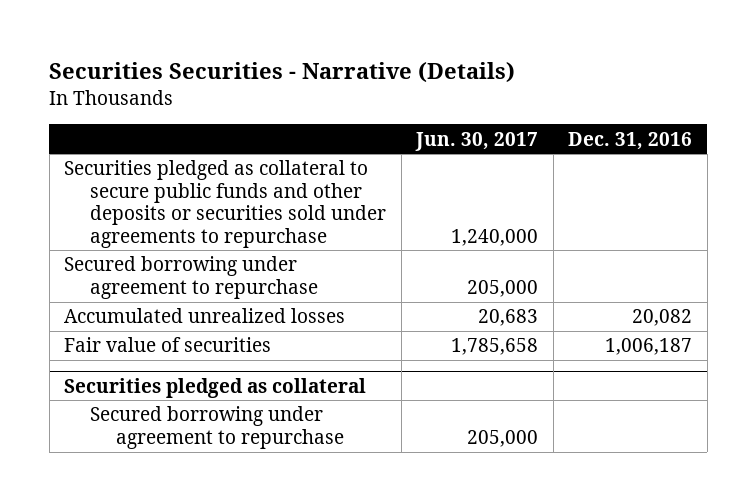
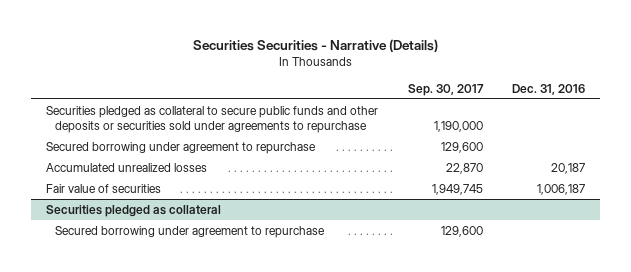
[415,131,539,151] Jun. 30, 2017 -> none
none -> [407,83,484,96] Sep. 30, 2017
[632,309,693,327] 20,082 -> [551,162,586,174] 20,187

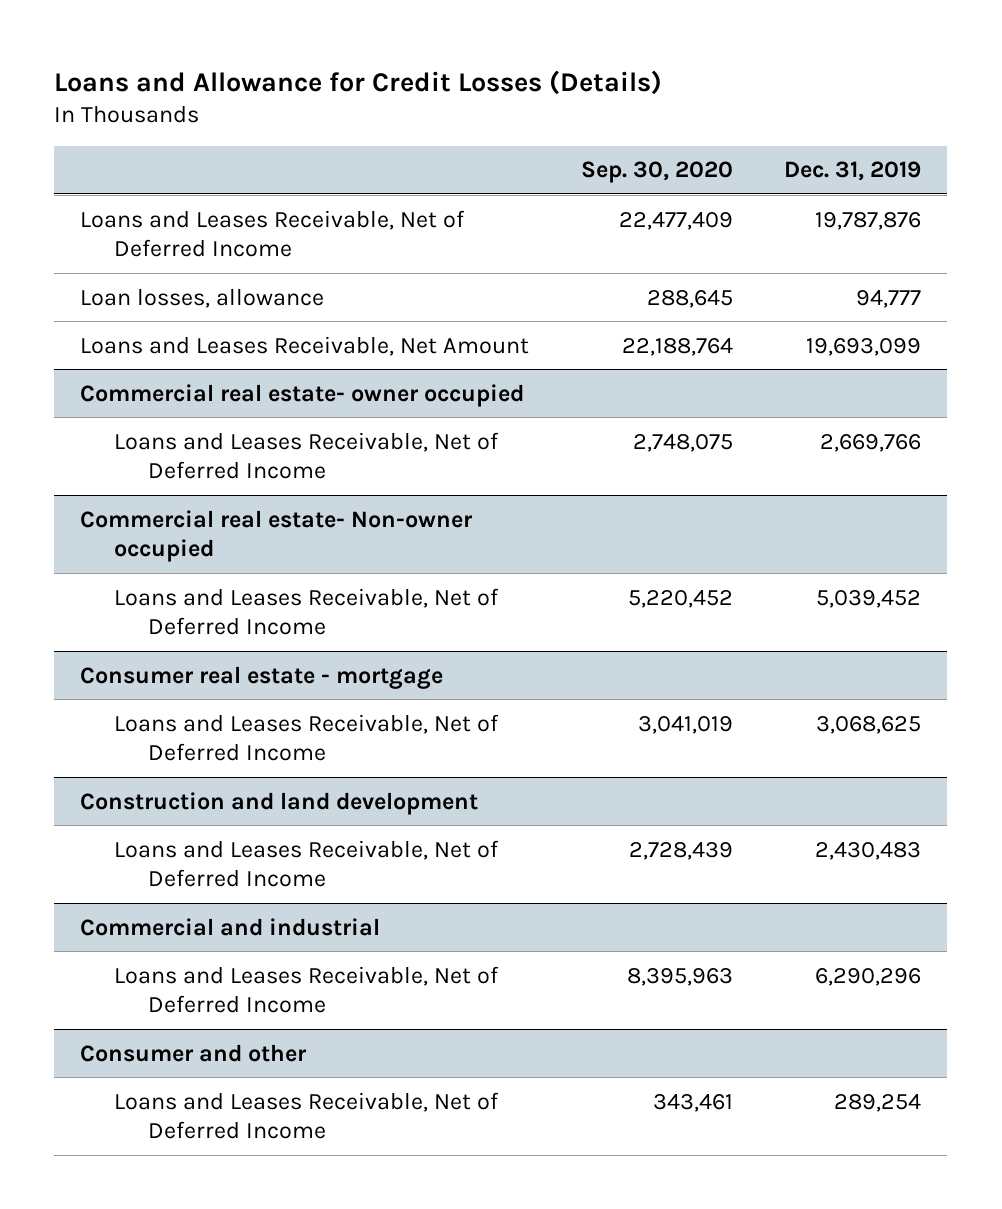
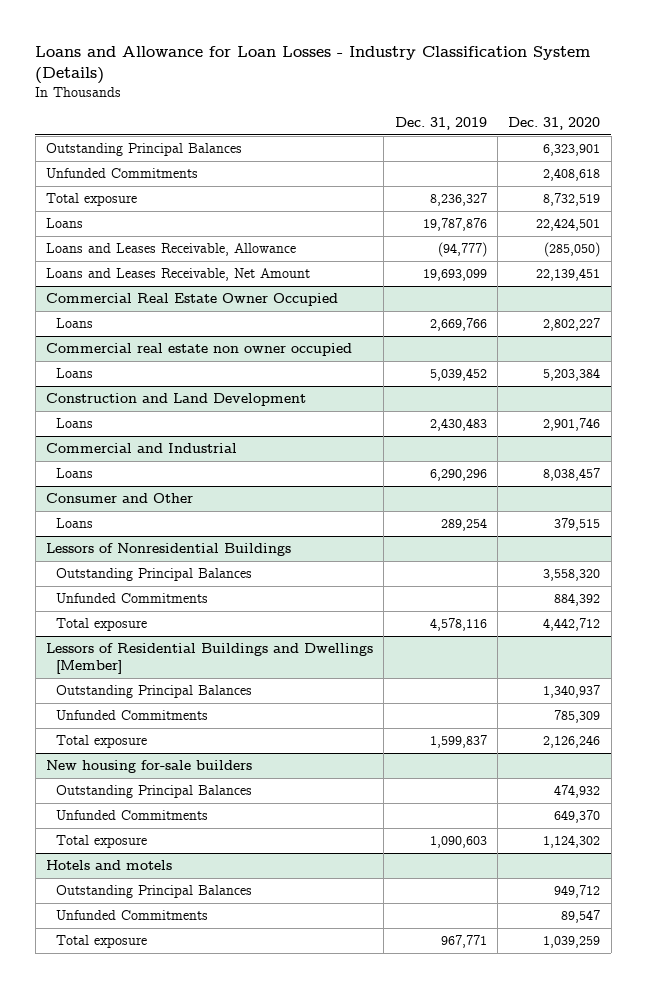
[54,69,663,95] Loans and Allowance for Credit Losses (Details) -> [35,45,591,84] Loans and Allowance for Loan Losses - Industry Classification System (Details)
[580,161,733,184] Sep. 30, 2020 -> none
none -> [508,117,601,131] Dec. 31, 2020
none -> [46,143,243,157] Outstanding Principal Balances
none -> [46,168,199,179] Unfunded Commitments
none -> [46,193,138,207] Total exposure
[80,209,466,258] Loans and Leases Receivable, Net of Deferred Income -> [46,218,84,229] Loans
[80,287,325,308] Loan losses, allowance -> [46,243,297,257] Loans and Leases Receivable, Allowance
[856,289,922,308] 94,777 -> [437,242,487,258] (94,777)
[80,665,444,689] Consumer real estate - mortgage -> none
[114,713,500,762] Loans and Leases Receivable, Net of Deferred Income -> none
[80,383,525,407] Commercial real estate- owner occupied -> [46,293,339,307] Commercial Real Estate Owner Occupied
[114,431,500,480] Loans and Leases Receivable, Net of Deferred Income -> [56,318,94,329] Loans
[80,509,474,563] Commercial real estate- Non-owner occupied -> [46,343,353,357] Commercial real estate non owner occupied
[114,587,500,636] Loans and Leases Receivable, Net of Deferred Income -> [56,368,94,379] Loans
[80,791,479,815] Construction and land development -> [46,393,307,407] Construction and Land Development
[114,839,500,888] Loans and Leases Receivable, Net of Deferred Income -> [56,418,94,429] Loans
[80,917,381,936] Commercial and industrial -> [46,443,238,454] Commercial and Industrial
[114,965,500,1014] Loans and Leases Receivable, Net of Deferred Income -> [56,468,94,479] Loans
[80,1043,308,1062] Consumer and other -> [46,493,194,504] Consumer and Other
[114,1091,500,1140] Loans and Leases Receivable, Net of Deferred Income -> [56,518,94,529] Loans
none -> [46,543,292,557] Lessors of Nonresidential Buildings
none -> [56,568,253,582] Outstanding Principal Balances
none -> [56,593,209,604] Unfunded Commitments
none -> [56,618,148,632] Total exposure
none -> [46,643,374,675] Lessors of Residential Buildings and Dwellings [Member]
none -> [56,685,253,699] Outstanding Principal Balances
none -> [56,710,209,721] Unfunded Commitments
none -> [56,735,148,749] Total exposure
none -> [46,760,253,774] New housing for-sale builders
none -> [56,785,253,799] Outstanding Principal Balances
none -> [56,810,209,821] Unfunded Commitments
none -> [56,835,148,849] Total exposure
none -> [46,860,173,871] Hotels and motels
none -> [56,885,253,899] Outstanding Principal Balances
none -> [56,910,209,921] Unfunded Commitments
none -> [56,935,148,949] Total exposure

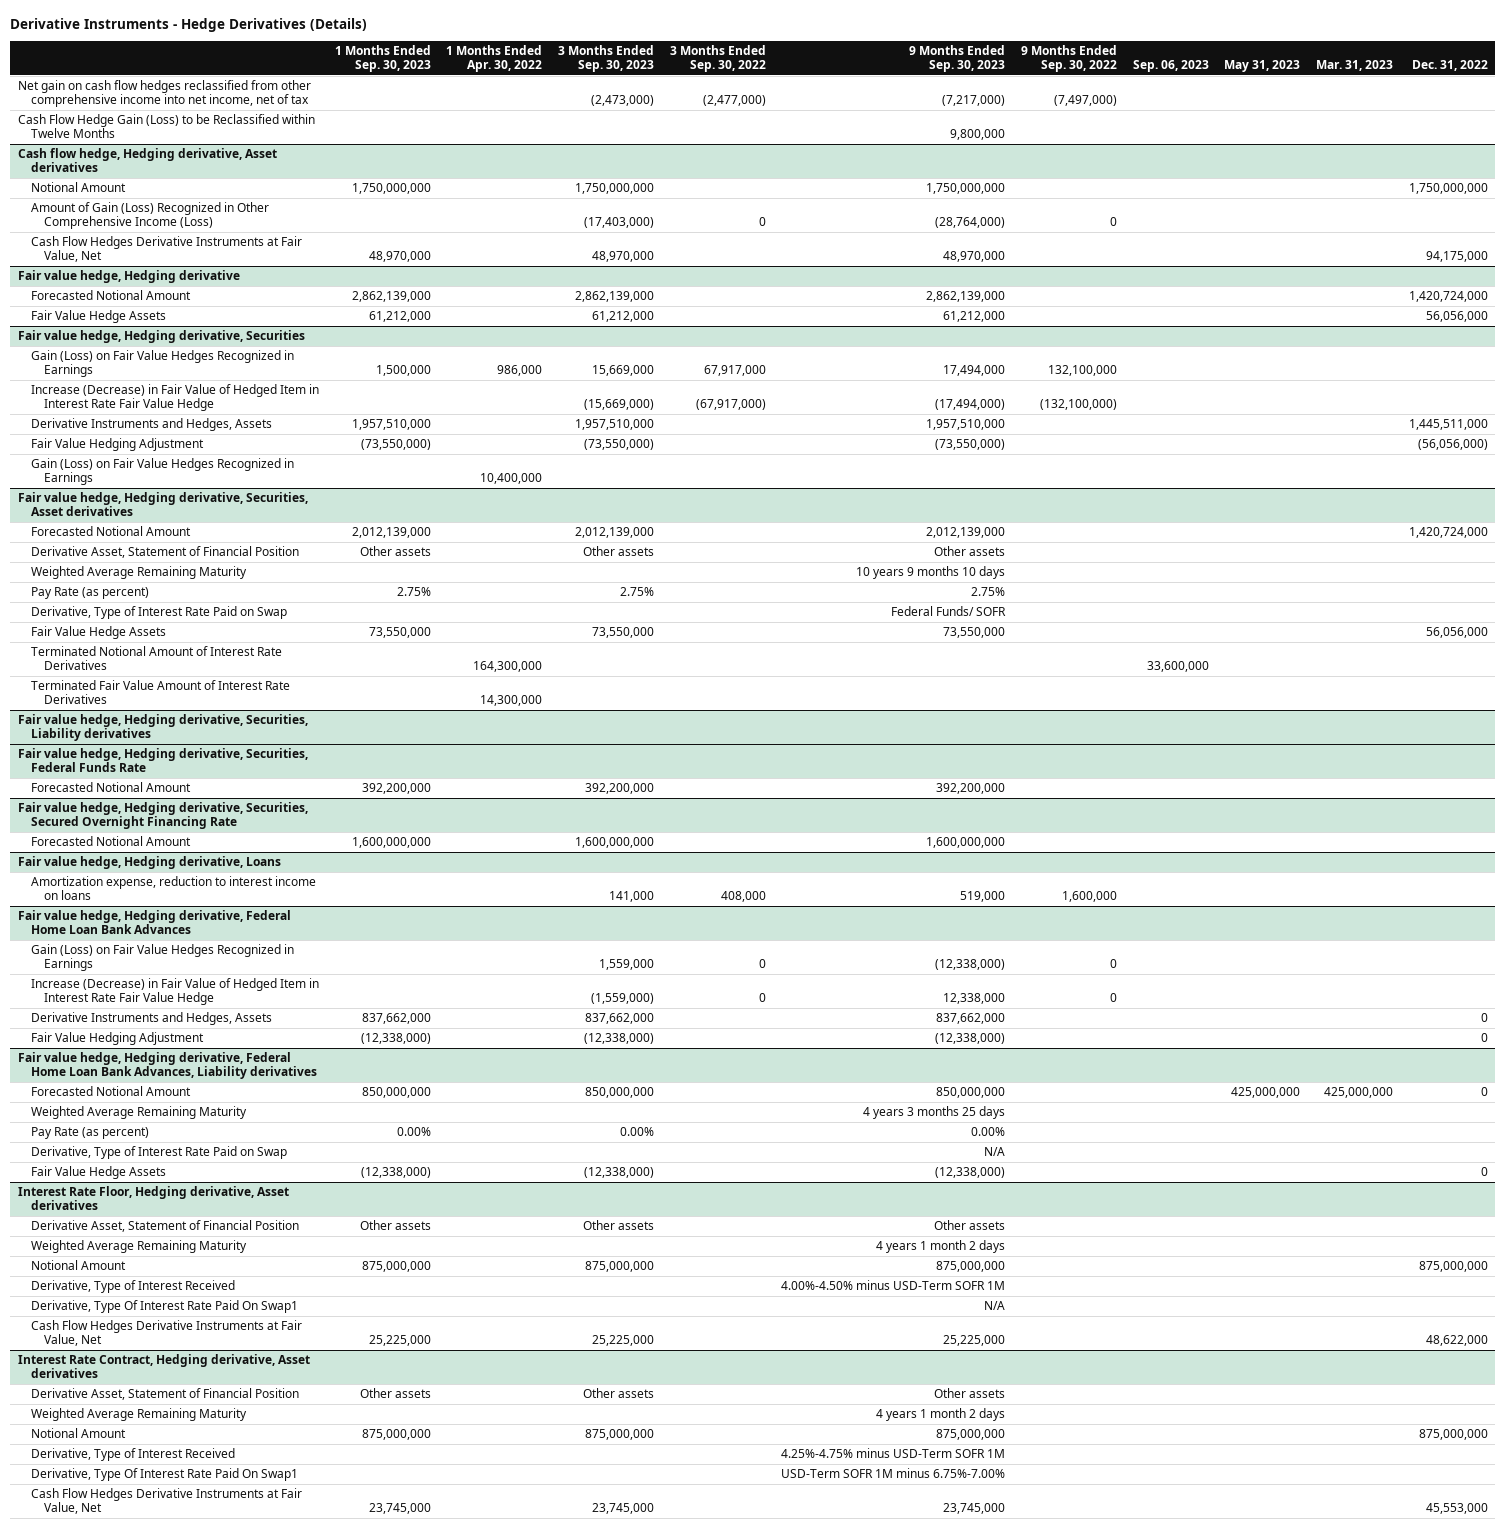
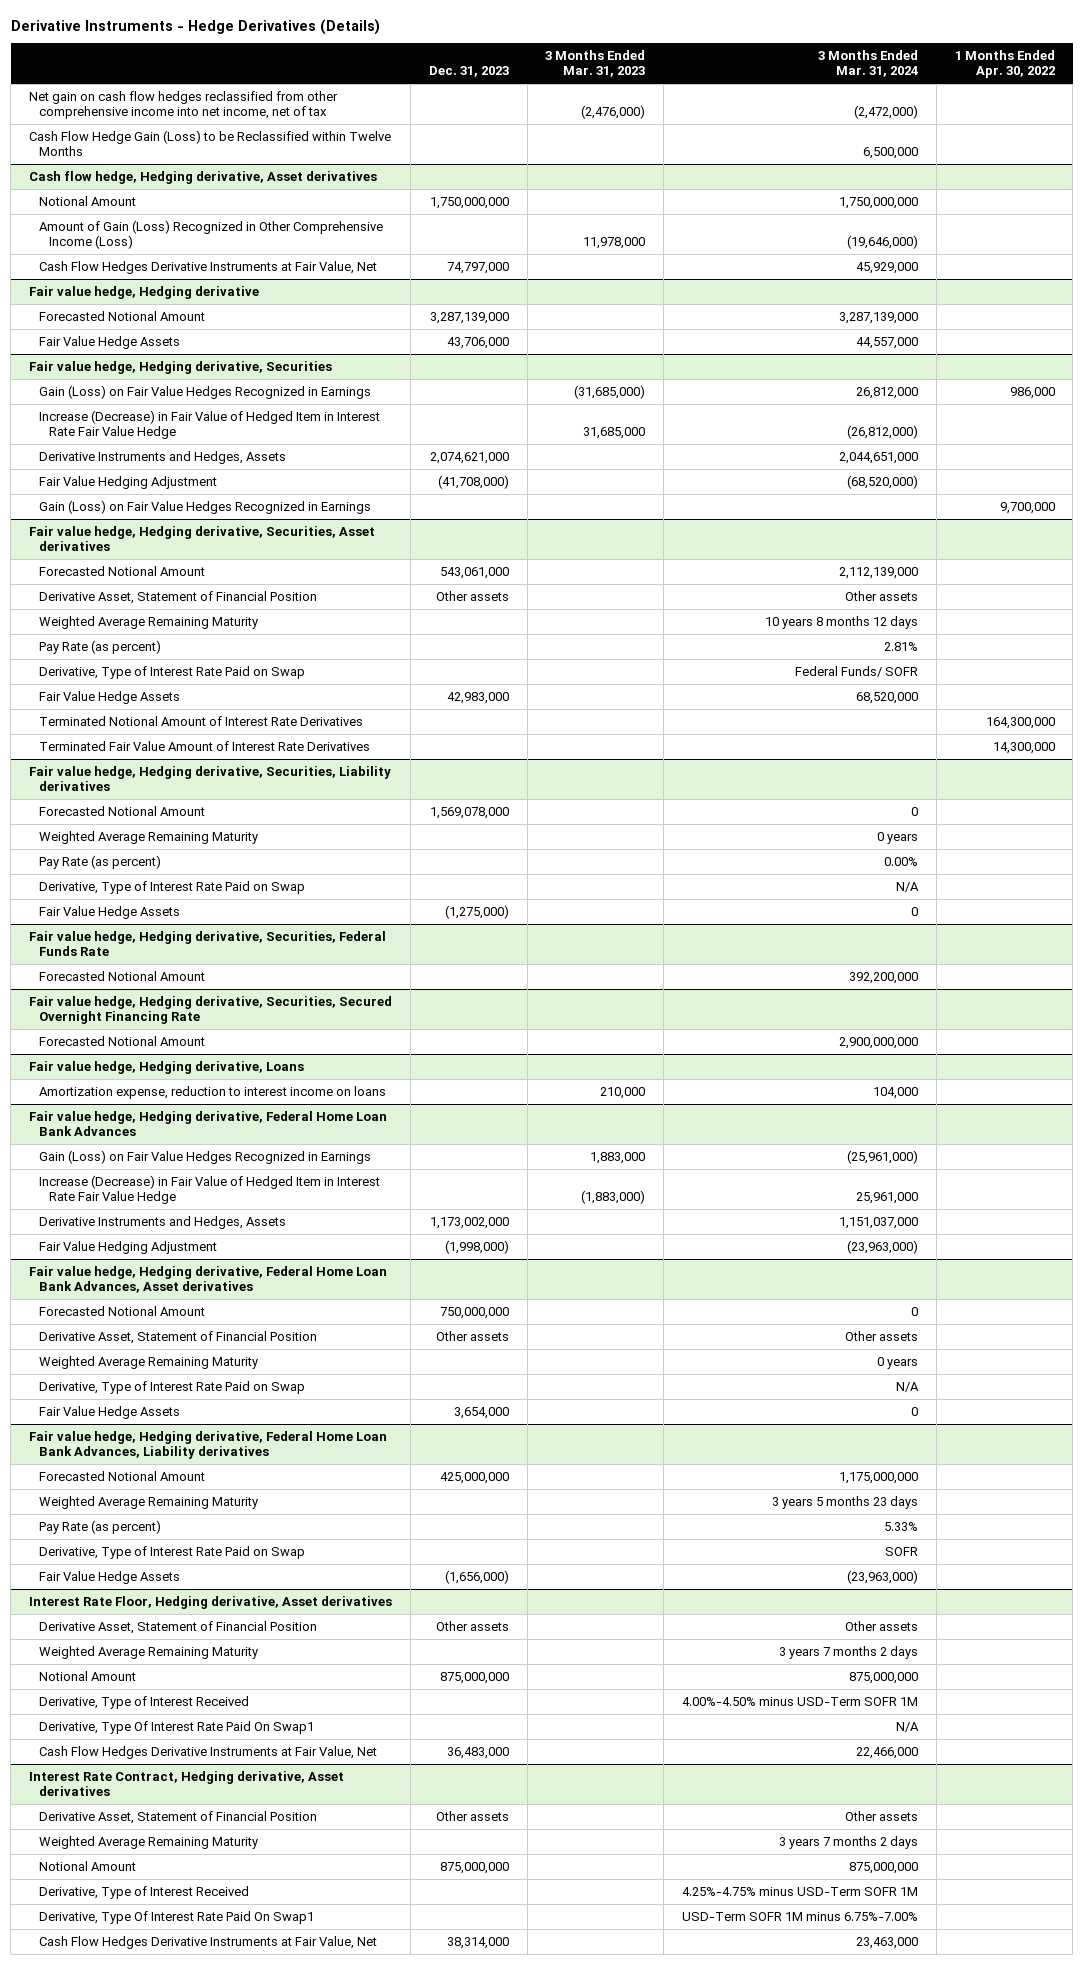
[334,44,431,72] 1 Months Ended Sep. 30, 2023 -> none
[558,44,655,72] 3 Months Ended Sep. 30, 2023 -> none
[669,44,766,72] 3 Months Ended Sep. 30, 2022 -> none
[909,44,1006,72] 9 Months Ended Sep. 30, 2023 -> none
[1020,44,1117,72] 9 Months Ended Sep. 30, 2022 -> none
[1132,59,1209,72] Sep. 06, 2023 -> none
[1224,59,1301,72] May 31, 2023 -> none
[1315,59,1393,71] Mar. 31, 2023 -> none
[1411,59,1488,71] Dec. 31, 2022 -> none
none -> [428,66,509,78] Dec. 31, 2023
none -> [545,50,646,78] 3 Months Ended Mar. 31, 2023
none -> [817,50,918,78] 3 Months Ended Mar. 31, 2024
[480,473,543,485] 10,400,000 -> [999,501,1055,514] 9,700,000
none -> [39,805,206,816] Forecasted Notional Amount
none -> [39,830,259,844] Weighted Average Remaining Maturity
none -> [39,854,162,869] Pay Rate (as percent)
none -> [39,880,306,894] Derivative, Type of Interest Rate Paid on Swap
none -> [39,905,181,919] Fair Value Hedge Assets
none -> [29,1265,388,1293] Fair value hedge, Hedging derivative, Federal Home Loan Bank Advances, Asset derivatives
none -> [39,1305,206,1316] Forecasted Notional Amount
none -> [39,1330,318,1344] Derivative Asset, Statement of Financial Position
none -> [39,1355,259,1369] Weighted Average Remaining Maturity
none -> [39,1380,306,1394] Derivative, Type of Interest Rate Paid on Swap
none -> [39,1405,181,1419] Fair Value Hedge Assets

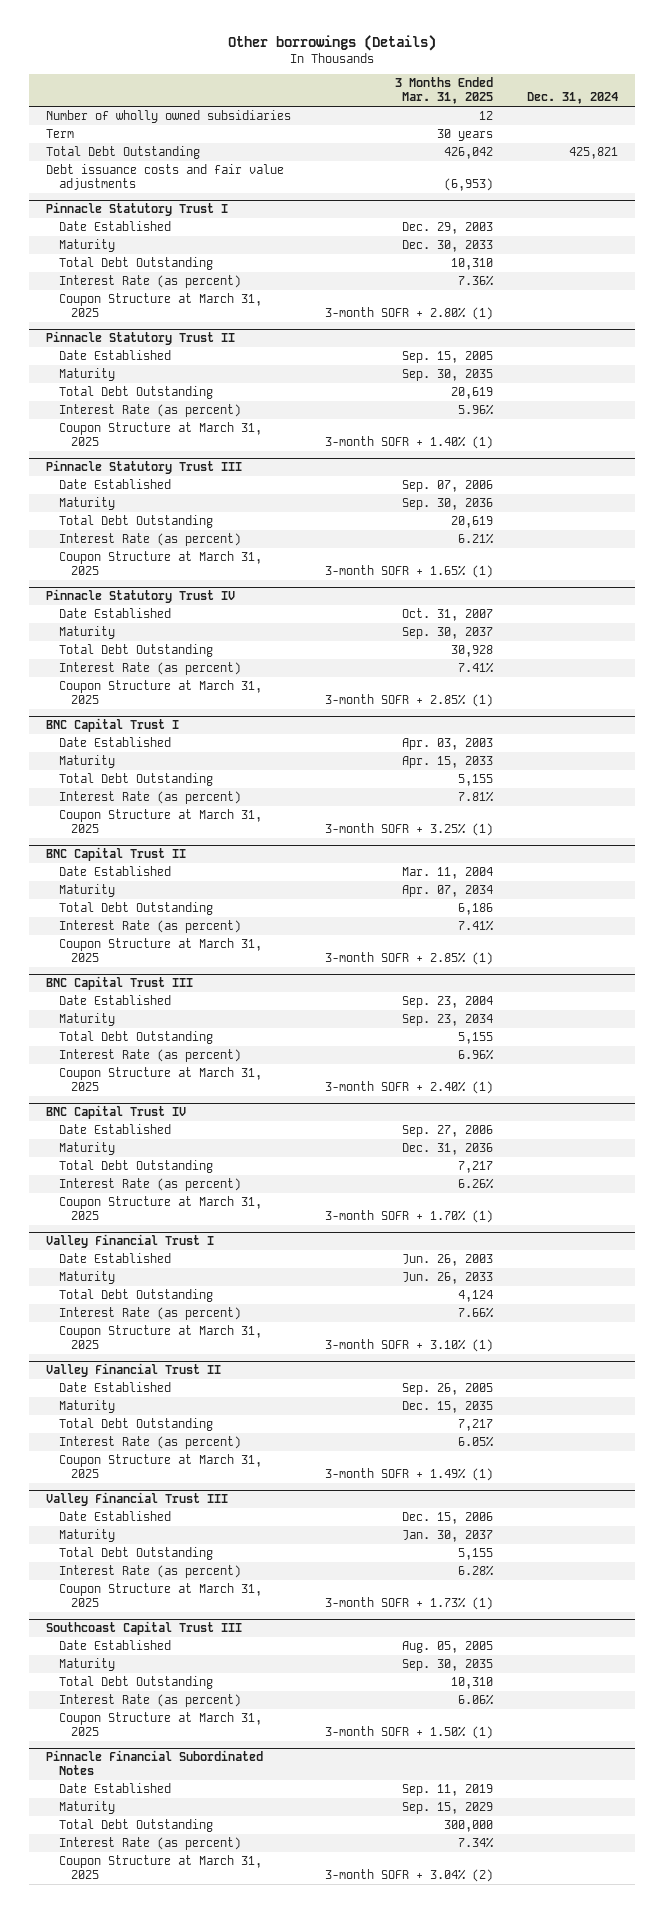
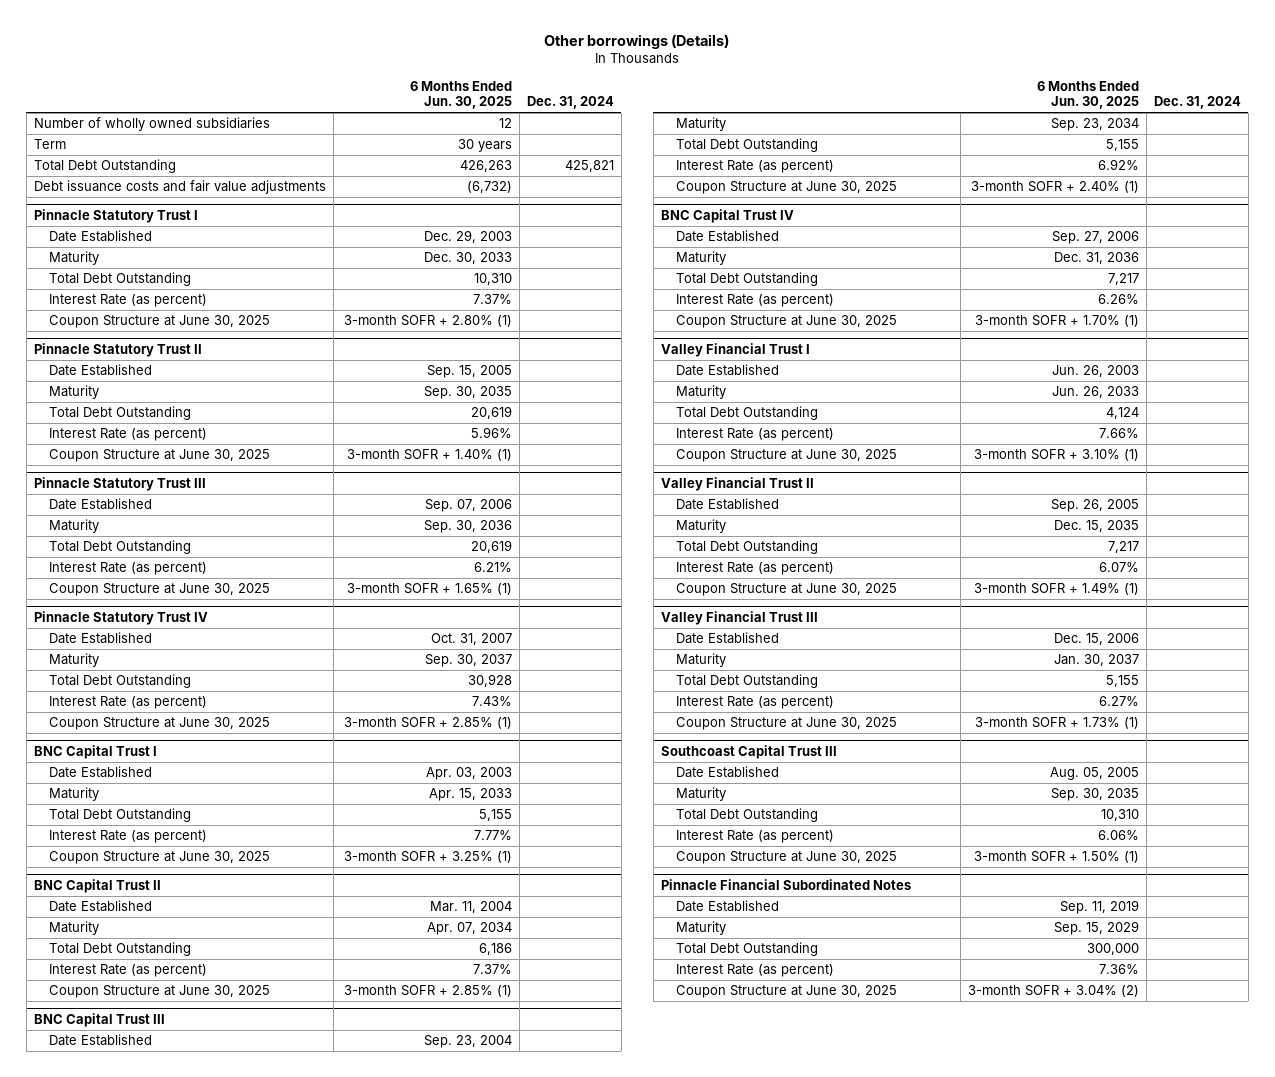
[395,77,494,105] 3 Months Ended Mar. 31, 2025 -> none
none -> [409,81,512,110] 6 Months Ended Jun. 30, 2025
[58,292,262,318] Coupon Structure at March 31, 2025 -> [49,315,271,329] Coupon Structure at June 30, 2025
[58,421,262,447] Coupon Structure at March 31, 2025 -> [49,449,271,463] Coupon Structure at June 30, 2025
[58,550,262,576] Coupon Structure at March 31, 2025 -> [49,583,271,597] Coupon Structure at June 30, 2025
[58,679,262,705] Coupon Structure at March 31, 2025 -> [49,717,271,731] Coupon Structure at June 30, 2025
[58,808,262,834] Coupon Structure at March 31, 2025 -> [49,851,271,865] Coupon Structure at June 30, 2025
[58,937,262,963] Coupon Structure at March 31, 2025 -> [49,985,271,999] Coupon Structure at June 30, 2025
[58,1066,262,1092] Coupon Structure at March 31, 2025 -> [675,181,897,195] Coupon Structure at June 30, 2025
[58,1195,262,1221] Coupon Structure at March 31, 2025 -> [675,315,897,329] Coupon Structure at June 30, 2025
[58,1324,262,1350] Coupon Structure at March 31, 2025 -> [675,449,897,463] Coupon Structure at June 30, 2025
[58,1453,262,1479] Coupon Structure at March 31, 2025 -> [675,583,897,597] Coupon Structure at June 30, 2025
[58,1582,262,1608] Coupon Structure at March 31, 2025 -> [675,717,897,731] Coupon Structure at June 30, 2025
[58,1711,262,1737] Coupon Structure at March 31, 2025 -> [675,851,897,865] Coupon Structure at June 30, 2025
[58,1854,262,1880] Coupon Structure at March 31, 2025 -> [675,985,897,999] Coupon Structure at June 30, 2025

